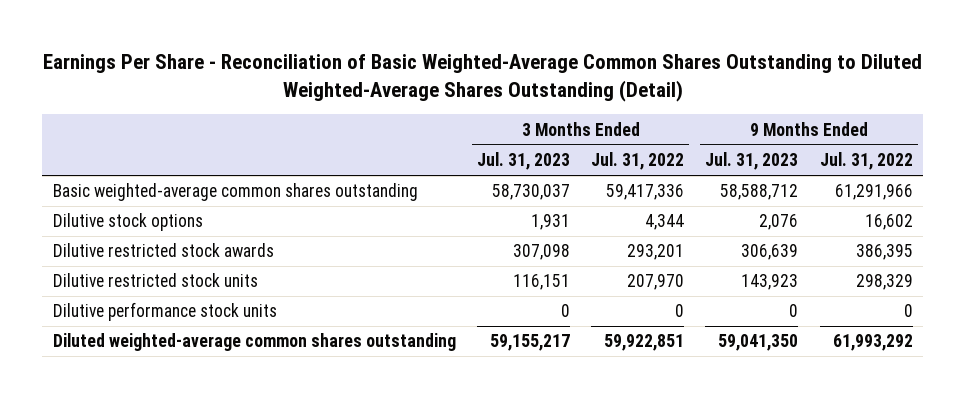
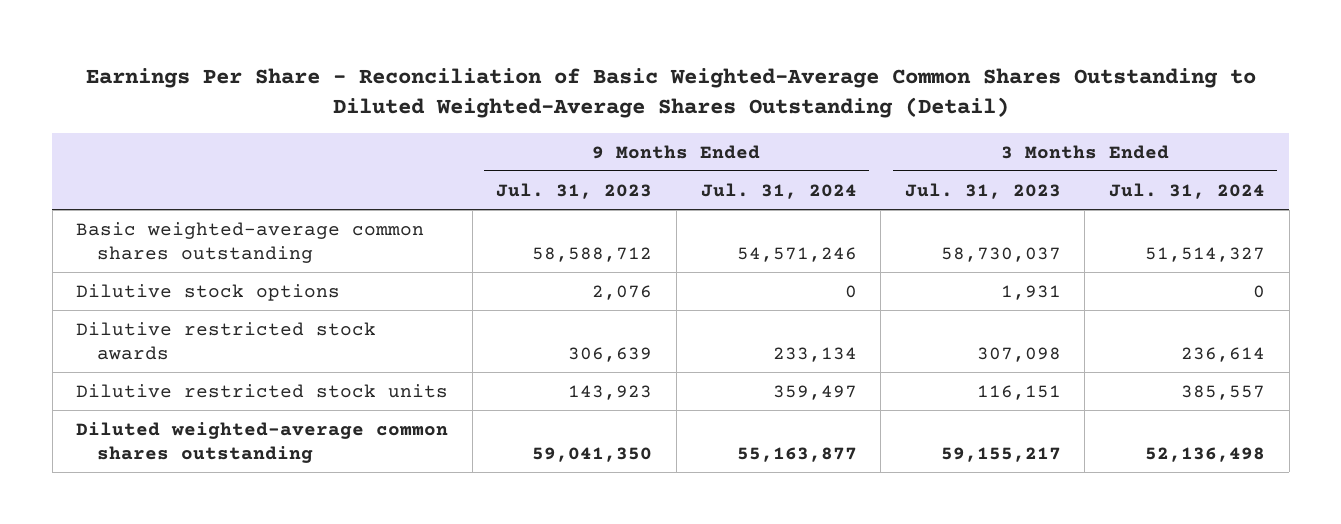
[591,152,685,171] Jul. 31, 2022 -> none
[819,152,913,171] Jul. 31, 2022 -> none
none -> [700,182,857,199] Jul. 31, 2024
none -> [1109,182,1266,199] Jul. 31, 2024
[52,302,277,322] Dilutive performance stock units -> none

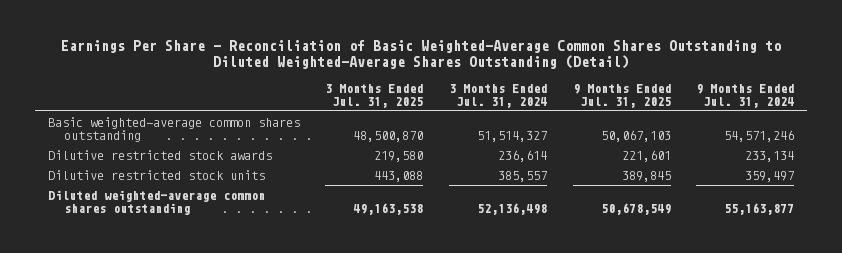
[496,182,653,199] Jul. 31, 2023 -> none
[904,182,1061,199] Jul. 31, 2023 -> none
none -> [325,83,424,108] 3 Months Ended Jul. 31, 2025
none -> [572,83,671,108] 9 Months Ended Jul. 31, 2025
[76,283,341,301] Dilutive stock options -> none

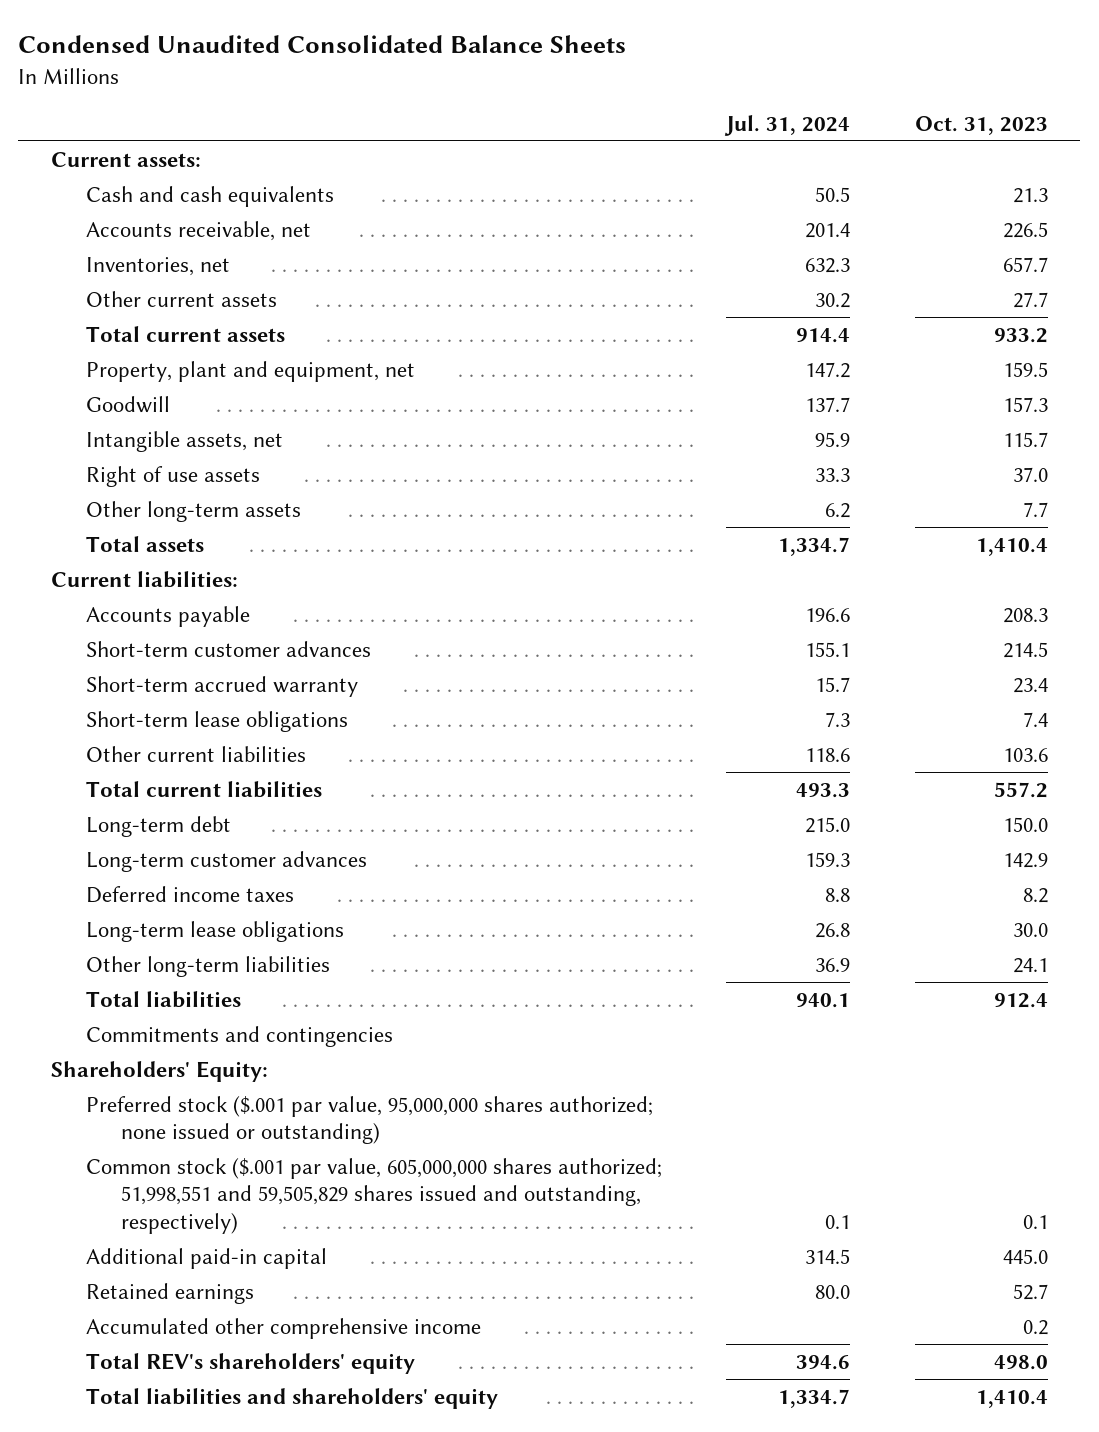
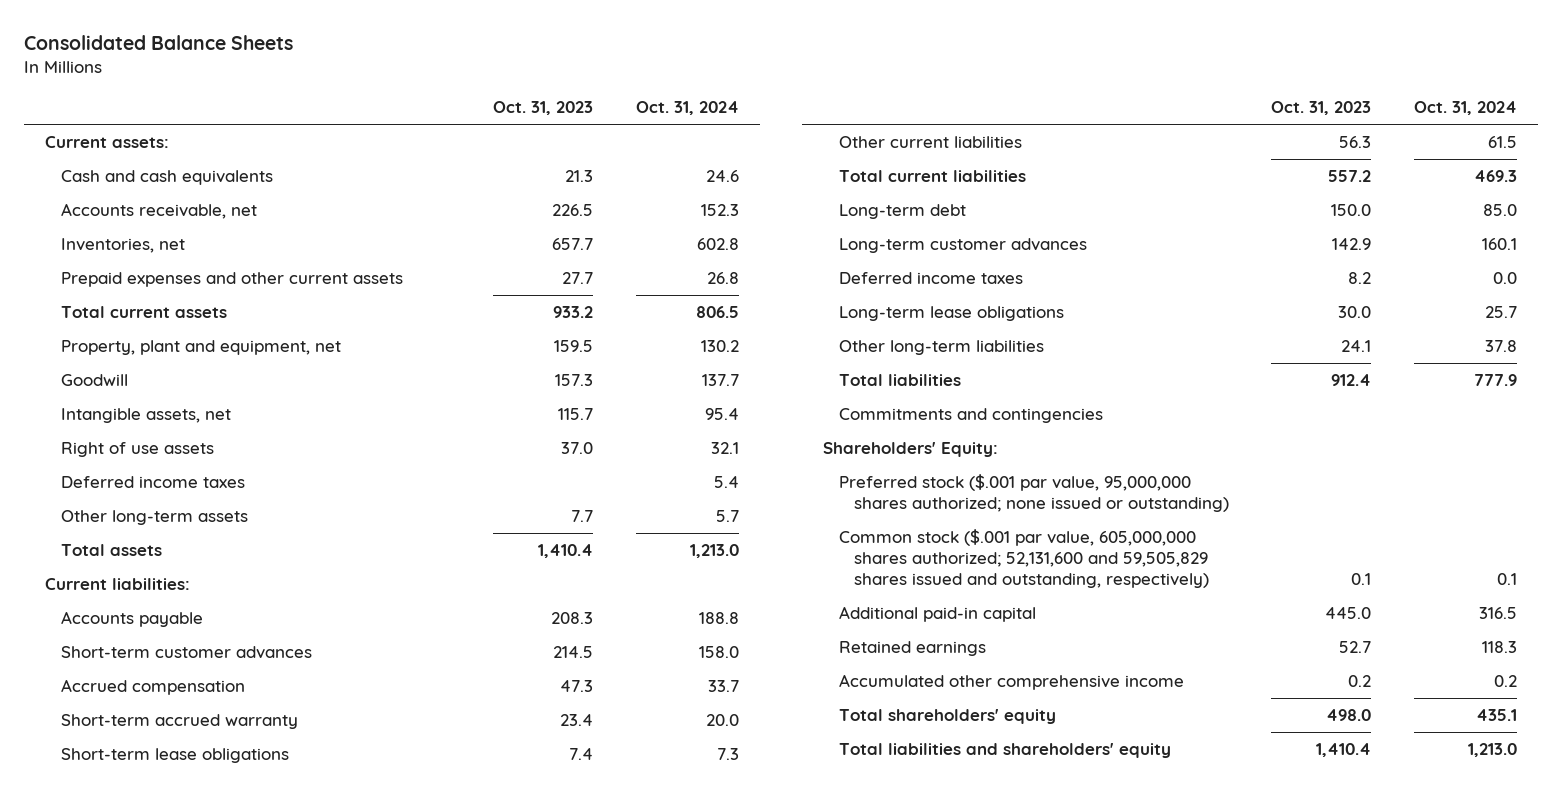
[18,35,627,54] Condensed Unaudited Consolidated Balance Sheets -> [23,35,293,51] Consolidated Balance Sheets
[724,114,851,136] Jul. 31, 2024 -> none
none -> [635,101,739,116] Oct. 31, 2024
[85,290,277,307] Other current assets -> [60,272,403,288] Prepaid expenses and other current assets
none -> [60,476,245,489] Deferred income taxes
none -> [60,679,245,696] Accrued compensation
[1003,747,1049,762] 103.6 -> [1339,136,1372,149] 56.3
[85,1157,662,1234] Common stock ($.001 par value, 605,000,000 shares authorized; 51,998,551 and 59,505,829 shares issued and outstanding, respectively) -> [838,529,1210,588] Common stock ($.001 par value, 605,000,000 shares authorized; 52,131,600 and 59,505,829 shares issued and outstanding, respectively)
[85,1352,415,1374] Total REV's shareholders' equity -> [838,709,1056,725] Total shareholders' equity

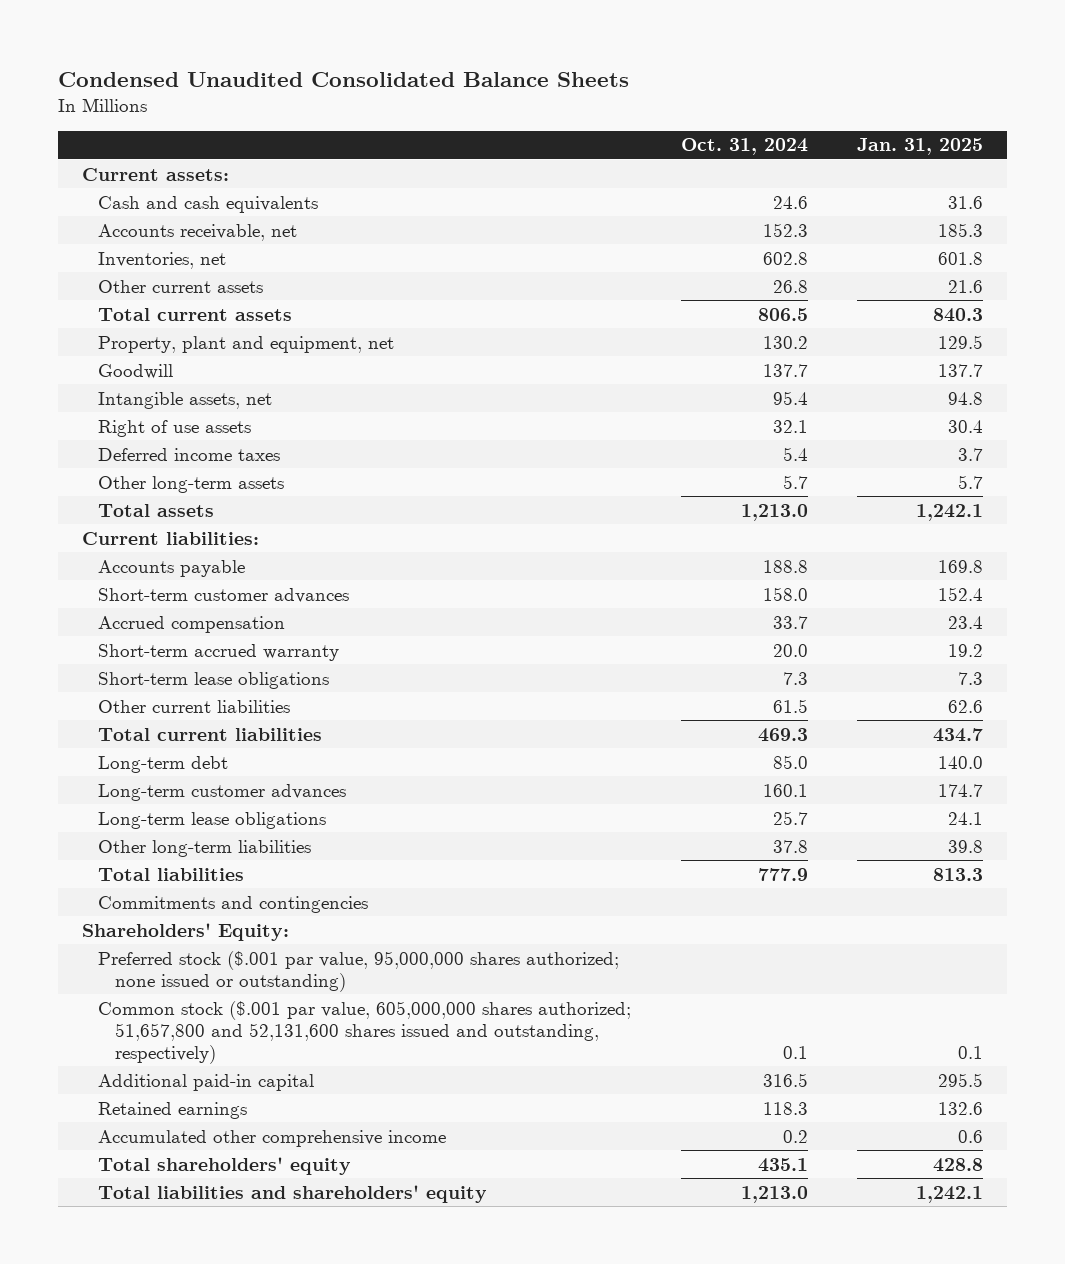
[23,35,293,51] Consolidated Balance Sheets -> [57,71,629,87] Condensed Unaudited Consolidated Balance Sheets
[493,101,594,116] Oct. 31, 2023 -> none
none -> [856,138,983,156] Jan. 31, 2025
[60,272,403,288] Prepaid expenses and other current assets -> [98,279,264,293] Other current assets
[838,272,1023,285] Deferred income taxes -> none
[838,529,1210,588] Common stock ($.001 par value, 605,000,000 shares authorized; 52,131,600 and 59,505,829 shares issued and outstanding, respectively) -> [98,1000,632,1064] Common stock ($.001 par value, 605,000,000 shares authorized; 51,657,800 and 52,131,600 shares issued and outstanding, respectively)

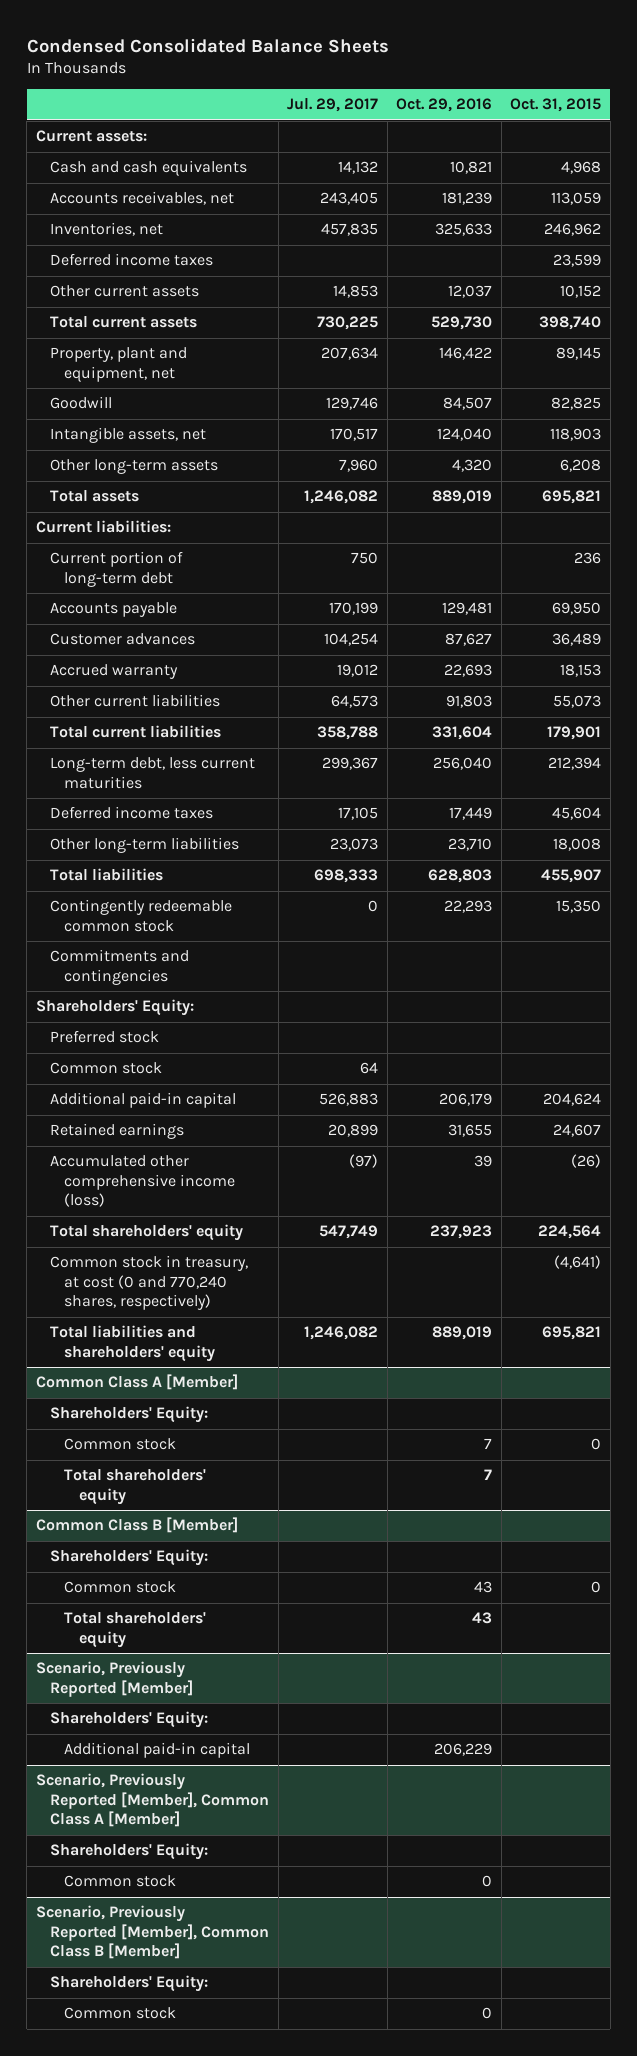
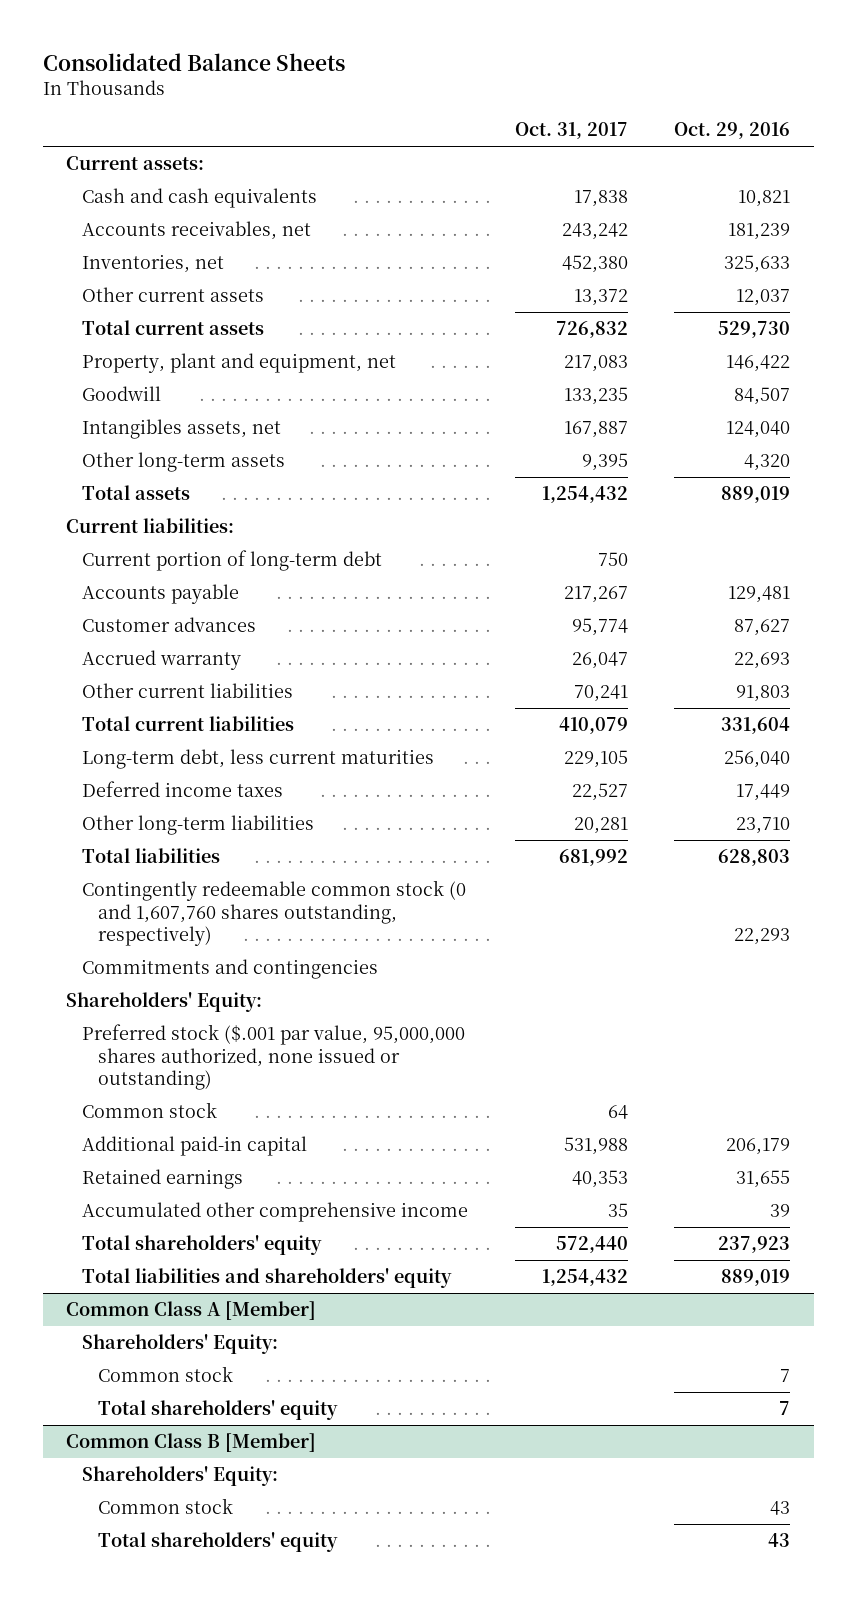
[26,37,389,53] Condensed Consolidated Balance Sheets -> [42,52,345,71] Consolidated Balance Sheets
[287,98,379,113] Jul. 29, 2017 -> none
[510,98,602,113] Oct. 31, 2015 -> none
none -> [514,122,628,140] Oct. 31, 2017
[50,253,214,267] Deferred income taxes -> none
[50,427,207,444] Intangible assets, net -> [82,419,282,440] Intangibles assets, net
[50,899,233,932] Contingently redeemable common stock -> [82,880,467,947] Contingently redeemable common stock (0 and 1,607,760 shares outstanding, respectively)
[50,1030,160,1044] Preferred stock -> [82,1024,466,1091] Preferred stock ($.001 par value, 95,000,000 shares authorized, none issued or outstanding)
[50,1155,236,1208] Accumulated other comprehensive income (loss) -> [82,1202,469,1223] Accumulated other comprehensive income
[50,1255,249,1311] Common stock in treasury, at cost (0 and 770,240 shares, respectively) -> none
[35,1661,194,1697] Scenario, Previously Reported [Member] -> none
[50,1711,209,1729] Shareholders' Equity: -> none
[64,1742,251,1759] Additional paid-in capital -> none
[35,1773,270,1828] Scenario, Previously Reported [Member], Common Class A [Member] -> none
[50,1843,209,1861] Shareholders' Equity: -> none
[64,1875,177,1888] Common stock -> none
[35,1905,270,1960] Scenario, Previously Reported [Member], Common Class B [Member] -> none
[50,1975,209,1993] Shareholders' Equity: -> none
[64,2007,177,2020] Common stock -> none

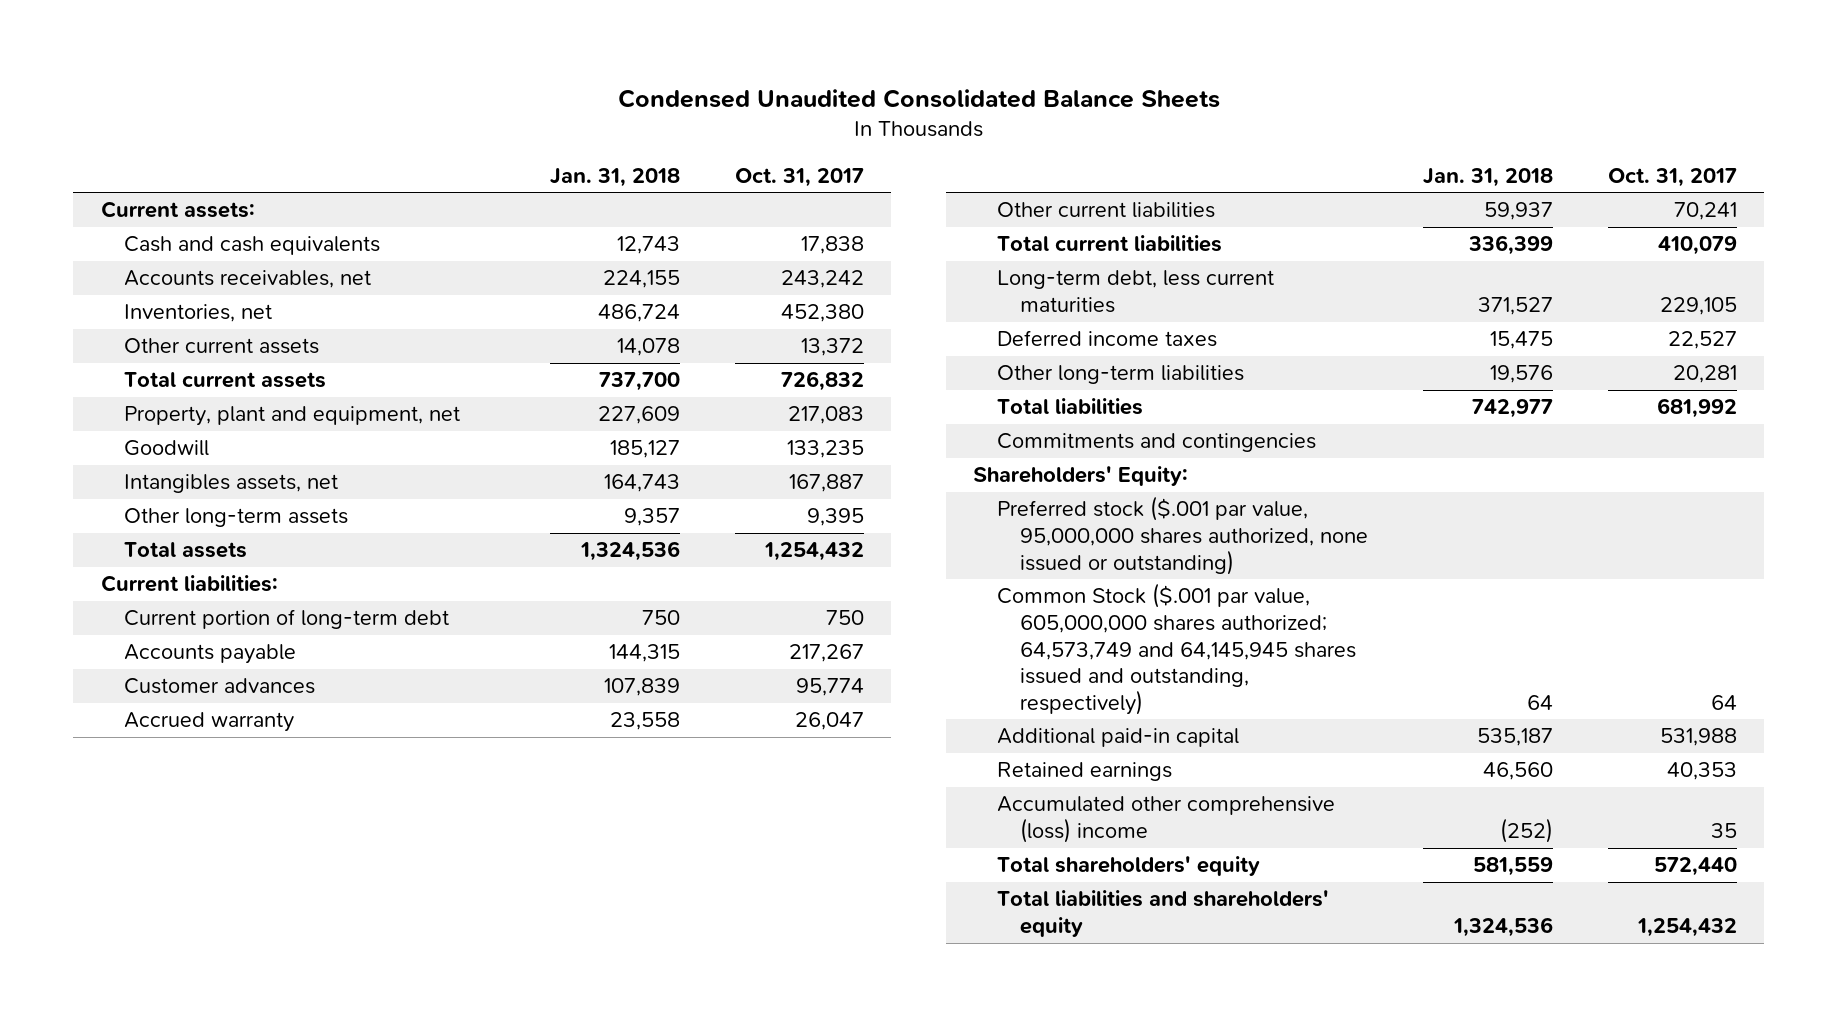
[42,52,345,71] Consolidated Balance Sheets -> [617,89,1220,109] Condensed Unaudited Consolidated Balance Sheets
[674,122,791,140] Oct. 29, 2016 -> none
none -> [550,167,681,187] Jan. 31, 2018
[82,880,467,947] Contingently redeemable common stock (0 and 1,607,760 shares outstanding, respectively) -> none
[82,1102,218,1119] Common stock -> [996,583,1357,715] Common Stock ($.001 par value, 605,000,000 shares authorized; 64,573,749 and 64,145,945 shares issued and outstanding, respectively)
[82,1202,469,1223] Accumulated other comprehensive income -> [996,796,1335,843] Accumulated other comprehensive (loss) income
[65,1301,316,1321] Common Class A [Member] -> none
[82,1334,279,1355] Shareholders' Equity: -> none
[98,1366,234,1383] Common stock -> none
[98,1400,339,1421] Total shareholders' equity -> none
[65,1433,316,1453] Common Class B [Member] -> none
[82,1466,279,1487] Shareholders' Equity: -> none
[98,1498,234,1515] Common stock -> none
[98,1532,339,1553] Total shareholders' equity -> none

